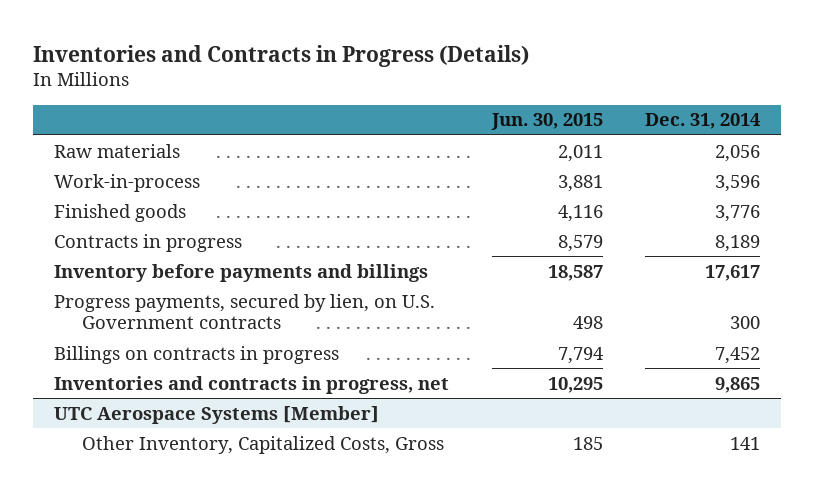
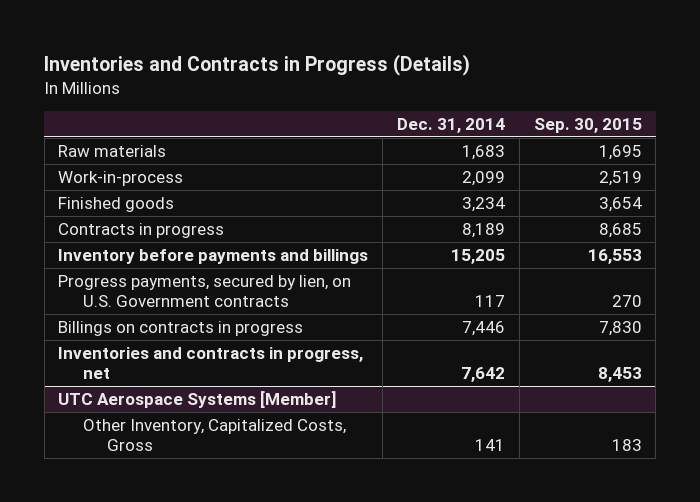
[490,113,603,131] Jun. 30, 2015 -> none
none -> [533,118,642,134] Sep. 30, 2015
[715,144,761,162] 2,056 -> [462,145,506,161] 1,683
[715,174,761,192] 3,596 -> [462,171,506,187] 2,099
[715,204,761,222] 3,776 -> [462,197,506,213] 3,234
[705,264,761,281] 17,617 -> [451,249,506,265] 15,205
[730,316,761,330] 300 -> [475,295,506,308] 117
[715,346,761,364] 7,452 -> [462,321,506,337] 7,446
[715,376,761,393] 9,865 -> [461,367,506,383] 7,642

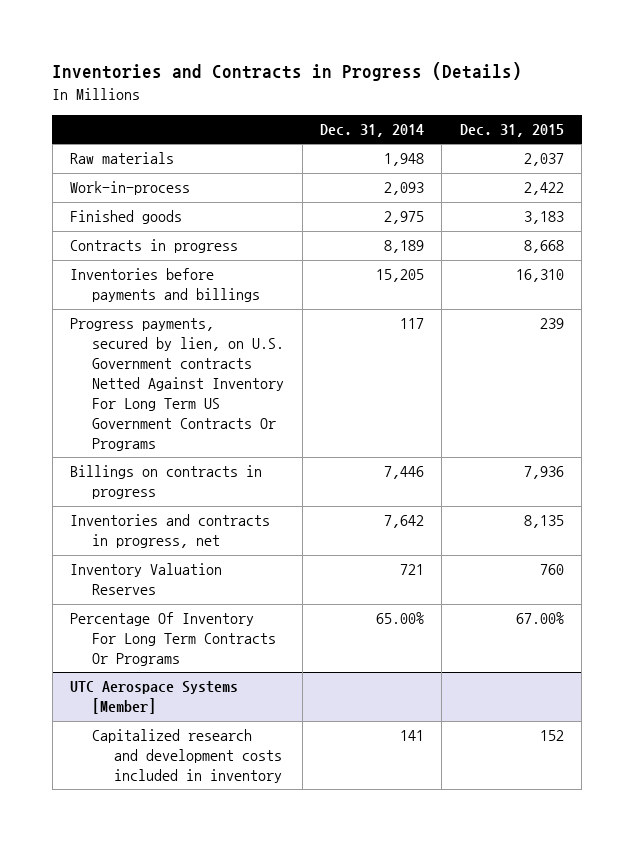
[533,118,642,134] Sep. 30, 2015 -> none
none -> [459,124,564,138] Dec. 31, 2015
[462,145,506,161] 1,683 -> [383,153,424,167] 1,948
[462,171,506,187] 2,099 -> [383,182,424,196] 2,093
[462,197,506,213] 3,234 -> [383,211,424,225] 2,975
[58,249,369,265] Inventory before payments and billings -> [70,268,261,303] Inventories before payments and billings
[58,275,352,308] Progress payments, secured by lien, on U.S. Government contracts -> [70,318,285,451] Progress payments, secured by lien, on U.S. Government contracts Netted Against Inventory For Long Term US Government Contracts Or Programs
none -> [70,563,223,596] Inventory Valuation Reserves
none -> [70,612,277,667] Percentage Of Inventory For Long Term Contracts Or Programs
[82,419,346,452] Other Inventory, Capitalized Costs, Gross -> [92,729,282,784] Capitalized research and development costs included in inventory

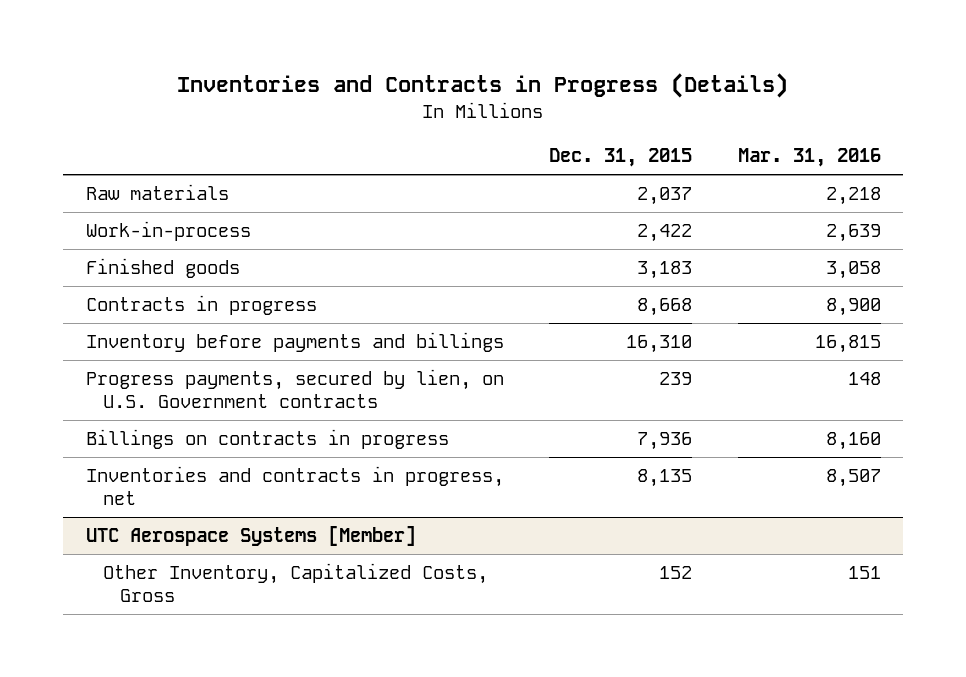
[319,124,424,138] Dec. 31, 2014 -> none
none -> [737,148,881,168] Mar. 31, 2016
[70,268,261,303] Inventories before payments and billings -> [85,332,504,353] Inventory before payments and billings
[70,318,285,451] Progress payments, secured by lien, on U.S. Government contracts Netted Against Inventory For Long Term US Government Contracts Or Programs -> [85,369,504,408] Progress payments, secured by lien, on U.S. Government contracts
[70,563,223,596] Inventory Valuation Reserves -> none
[70,612,277,667] Percentage Of Inventory For Long Term Contracts Or Programs -> none
[92,729,282,784] Capitalized research and development costs included in inventory -> [102,563,488,602] Other Inventory, Capitalized Costs, Gross

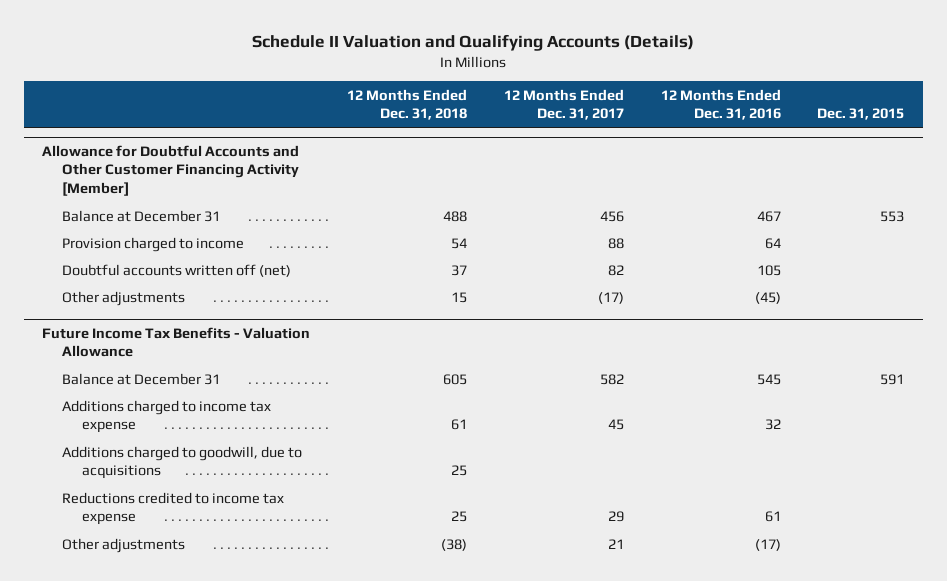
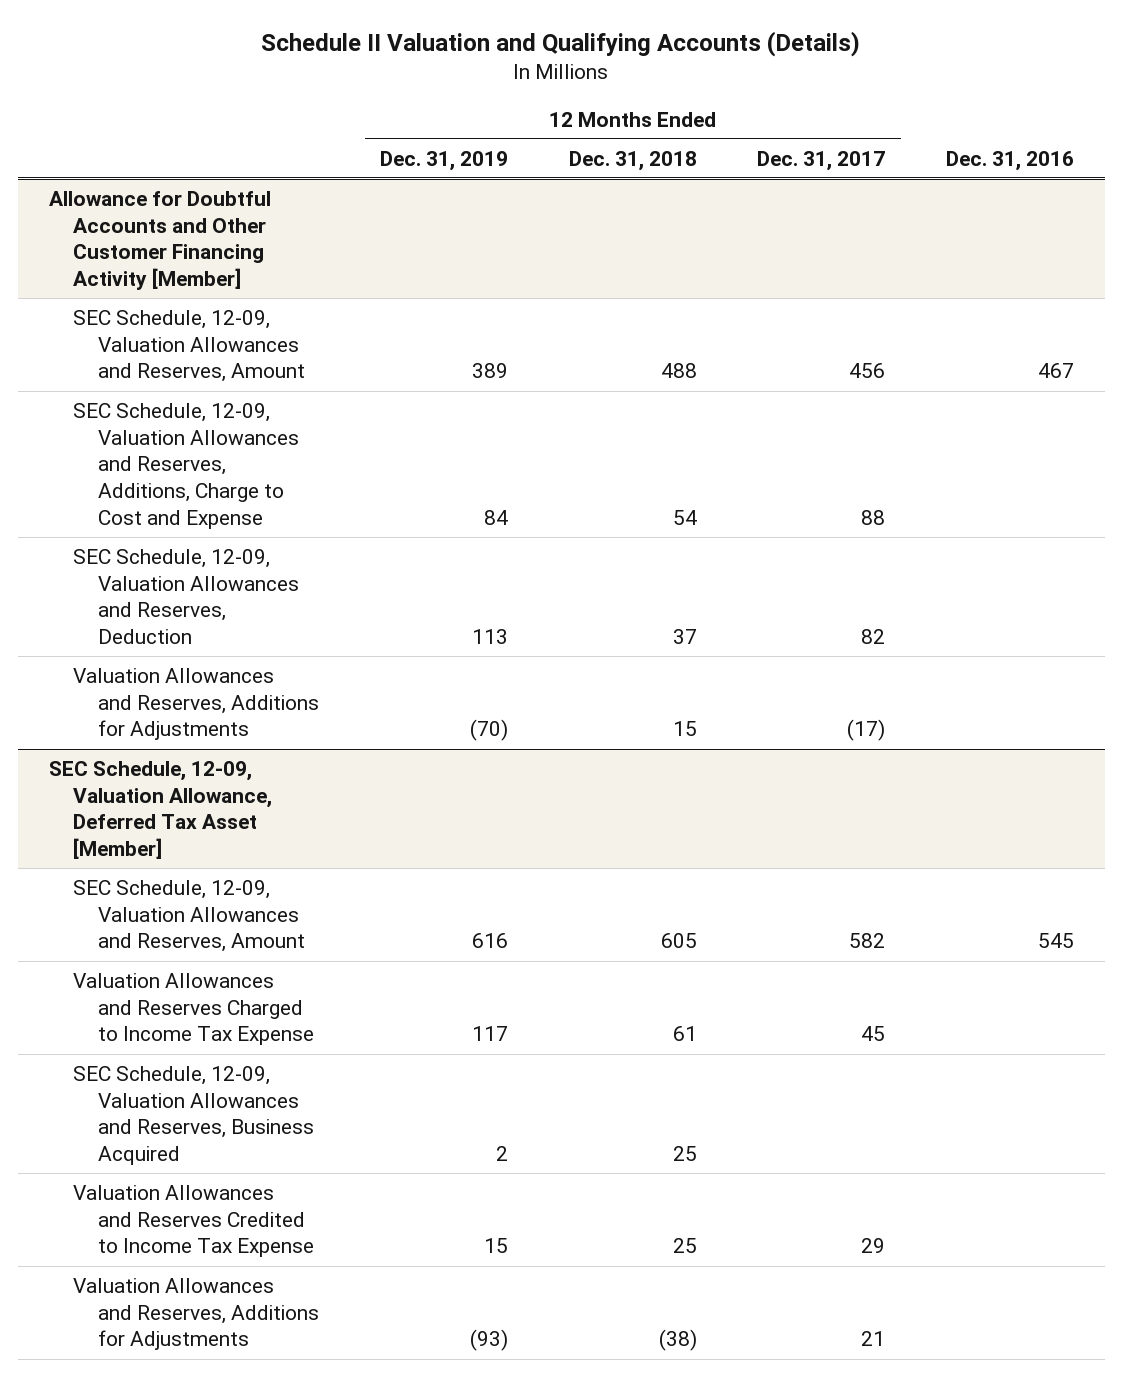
[660,88,781,121] 12 Months Ended Dec. 31, 2016 -> none
[817,108,905,121] Dec. 31, 2015 -> none
none -> [379,150,508,171] Dec. 31, 2019
none -> [946,150,1075,171] Dec. 31, 2016
[62,209,221,222] Balance at December 31 -> [73,309,306,383] SEC Schedule, 12-09, Valuation Allowances and Reserves, Amount
[62,236,245,252] Provision charged to income -> [73,402,300,530] SEC Schedule, 12-09, Valuation Allowances and Reserves, Additions, Charge to Cost and Expense
[62,263,292,277] Doubtful accounts written off (net) -> [73,548,300,645] SEC Schedule, 12-09, Valuation Allowances and Reserves, Deduction
[62,290,186,306] Other adjustments -> [73,667,320,741] Valuation Allowances and Reserves, Additions for Adjustments
[42,326,311,358] Future Income Tax Benefits - Valuation Allowance -> [48,760,273,860] SEC Schedule, 12-09, Valuation Allowance, Deferred Tax Asset [Member]
[62,372,221,385] Balance at December 31 -> [73,879,306,953] SEC Schedule, 12-09, Valuation Allowances and Reserves, Amount
[62,399,272,433] Additions charged to income tax expense -> [73,972,315,1046] Valuation Allowances and Reserves Charged to Income Tax Expense
[62,445,303,479] Additions charged to goodwill, due to acquisitions -> [73,1065,315,1166] SEC Schedule, 12-09, Valuation Allowances and Reserves, Business Acquired
[62,491,285,525] Reductions credited to income tax expense -> [73,1184,315,1258] Valuation Allowances and Reserves Credited to Income Tax Expense
[62,537,186,553] Other adjustments -> [73,1277,320,1351] Valuation Allowances and Reserves, Additions for Adjustments

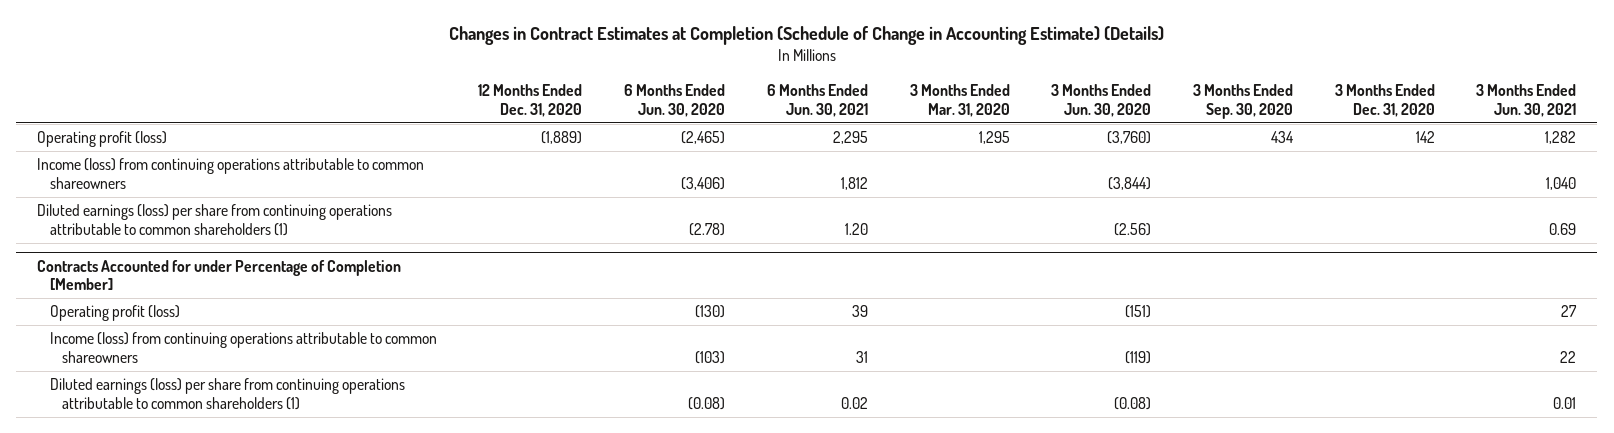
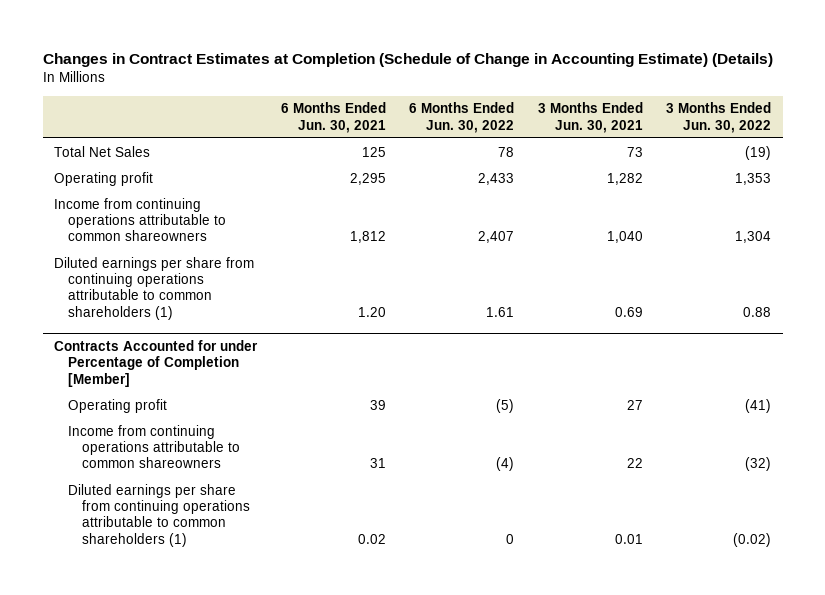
[478,84,583,117] 12 Months Ended Dec. 31, 2020 -> none
[624,84,726,117] 6 Months Ended Jun. 30, 2020 -> none
[909,84,1010,117] 3 Months Ended Mar. 31, 2020 -> none
[1051,84,1152,117] 3 Months Ended Jun. 30, 2020 -> none
[1193,84,1294,119] 3 Months Ended Sep. 30, 2020 -> none
[1334,84,1435,117] 3 Months Ended Dec. 31, 2020 -> none
none -> [409,102,515,133] 6 Months Ended Jun. 30, 2022
none -> [665,102,771,133] 3 Months Ended Jun. 30, 2022
none -> [54,145,151,157] Total Net Sales
[37,131,168,148] Operating profit (loss) -> [54,171,154,186] Operating profit
[37,158,425,189] Income (loss) from continuing operations attributable to common shareowners -> [54,197,227,242] Income from continuing operations attributable to common shareowners
[37,204,393,236] Diluted earnings (loss) per share from continuing operations attributable to common shareholders (1) -> [54,256,255,320] Diluted earnings per share from continuing operations attributable to common shareholders (1)
[49,305,180,322] Operating profit (loss) -> [68,398,168,413] Operating profit
[49,332,437,363] Income (loss) from continuing operations attributable to common shareowners -> [68,424,240,469] Income from continuing operations attributable to common shareowners
[49,378,405,410] Diluted earnings (loss) per share from continuing operations attributable to common shareholders (1) -> [68,483,250,547] Diluted earnings per share from continuing operations attributable to common shareholders (1)

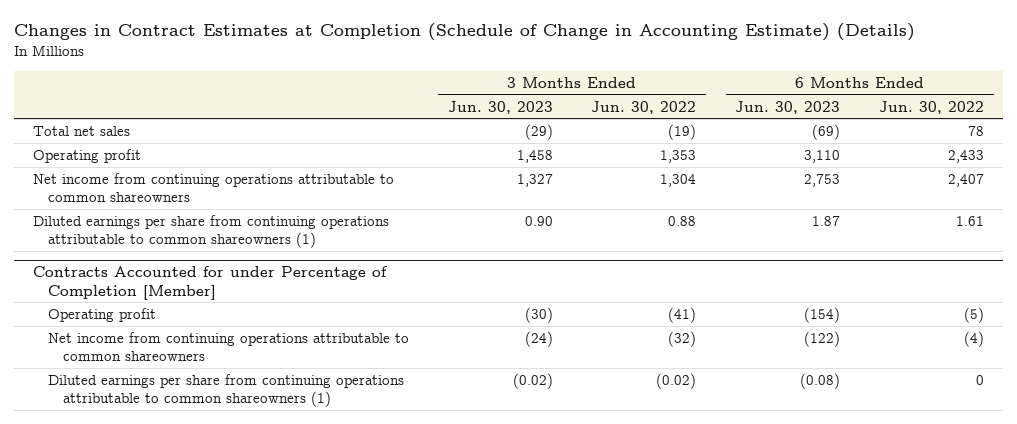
[280,102,386,133] 6 Months Ended Jun. 30, 2021 -> none
[537,102,643,133] 3 Months Ended Jun. 30, 2021 -> none
none -> [447,100,553,114] Jun. 30, 2023
none -> [735,100,841,114] Jun. 30, 2023
[54,145,151,157] Total Net Sales -> [32,125,130,136] Total net sales
[54,197,227,242] Income from continuing operations attributable to common shareowners -> [32,172,394,203] Net income from continuing operations attributable to common shareowners
[54,256,255,320] Diluted earnings per share from continuing operations attributable to common shareholders (1) -> [32,214,389,249] Diluted earnings per share from continuing operations attributable to common shareowners (1)
[68,424,240,469] Income from continuing operations attributable to common shareowners -> [47,331,409,362] Net income from continuing operations attributable to common shareowners
[68,483,250,547] Diluted earnings per share from continuing operations attributable to common shareholders (1) -> [47,373,404,408] Diluted earnings per share from continuing operations attributable to common shareowners (1)

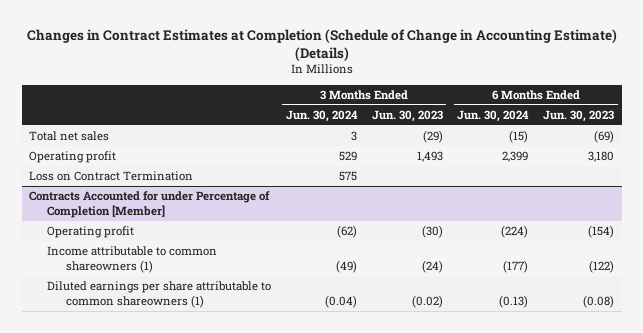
[591,100,697,114] Jun. 30, 2022 -> none
[878,100,984,114] Jun. 30, 2022 -> none
none -> [286,109,359,122] Jun. 30, 2024
none -> [457,109,530,122] Jun. 30, 2024
[32,172,394,203] Net income from continuing operations attributable to common shareowners -> none
[32,214,389,249] Diluted earnings per share from continuing operations attributable to common shareowners (1) -> none
[516,149,553,163] 1,458 -> [416,151,443,163] 1,493
[804,149,841,163] 3,110 -> [588,151,615,163] 3,180
none -> [29,171,194,182] Loss on Contract Termination
[47,331,409,362] Net income from continuing operations attributable to common shareowners -> [47,246,218,273] Income attributable to common shareowners (1)
[47,373,404,408] Diluted earnings per share from continuing operations attributable to common shareowners (1) -> [47,281,272,308] Diluted earnings per share attributable to common shareowners (1)

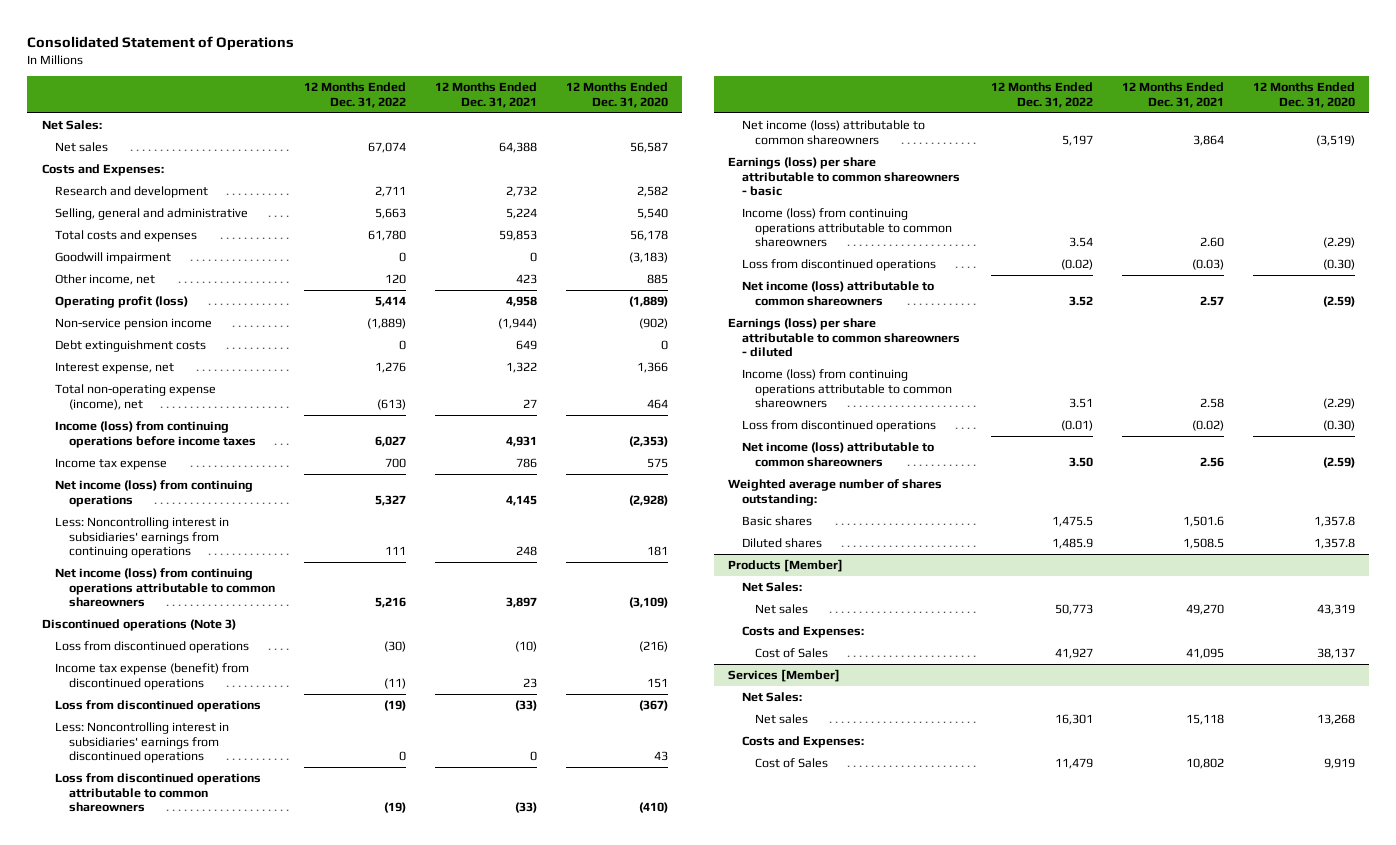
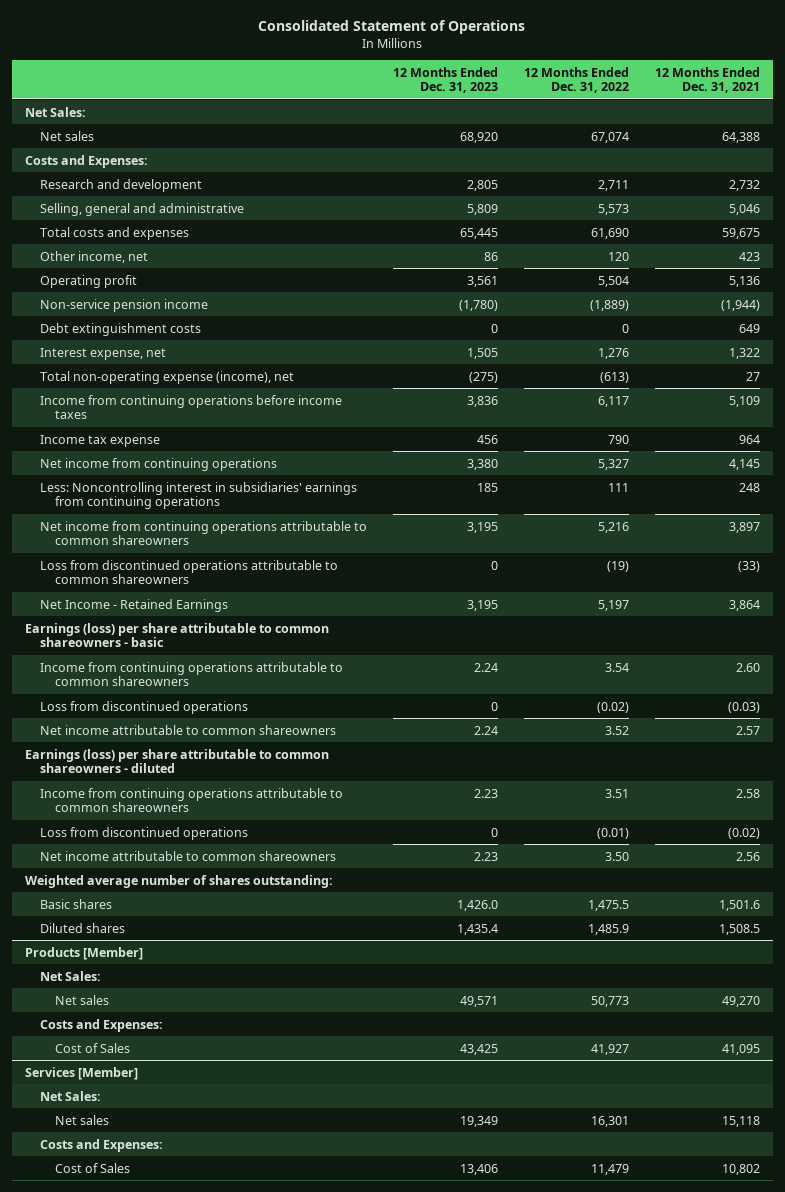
[565,82,668,108] 12 Months Ended Dec. 31, 2020 -> none
none -> [392,66,498,94] 12 Months Ended Dec. 31, 2023
[55,252,172,265] Goodwill impairment -> none
[374,208,406,220] 5,663 -> [597,203,629,215] 5,573
[505,208,537,220] 5,224 -> [728,203,760,215] 5,046
[367,230,406,242] 61,780 -> [590,227,629,239] 61,690
[498,230,537,242] 59,853 -> [721,227,760,239] 59,675
[55,296,189,309] Operating profit (loss) -> [40,274,138,288] Operating profit
[374,296,406,308] 5,414 -> [597,275,629,287] 5,504
[505,296,537,308] 4,958 -> [728,275,760,287] 5,136
[55,421,256,448] Income (loss) from continuing operations before income taxes -> [40,394,343,420] Income from continuing operations before income taxes
[374,435,406,447] 6,027 -> [597,395,629,407] 6,117
[505,435,537,447] 4,931 -> [728,395,760,407] 5,109
[384,458,406,469] 700 -> [607,434,629,444] 790
[515,458,537,469] 786 -> [738,434,760,444] 964
[55,480,254,507] Net income (loss) from continuing operations -> [40,457,278,471] Net income from continuing operations
[41,619,236,632] Discontinued operations (Note 3) -> none
[55,641,250,654] Loss from discontinued operations -> none
[55,663,250,690] Income tax expense (benefit) from discontinued operations -> none
[55,700,262,713] Loss from discontinued operations -> none
[55,722,230,764] Less: Noncontrolling interest in subsidiaries' earnings from discontinued operations -> none
[55,568,275,608] Net income (loss) from continuing operations attributable to common shareowners -> [40,520,368,546] Net income from continuing operations attributable to common shareowners
[741,120,925,145] Net income (loss) attributable to common shareowners -> [40,598,229,612] Net Income - Retained Earnings
[741,208,953,248] Income (loss) from continuing operations attributable to common shareowners -> [40,661,344,687] Income from continuing operations attributable to common shareowners
[741,281,934,306] Net income (loss) attributable to common shareowners -> [40,724,337,735] Net income attributable to common shareowners
[741,369,953,409] Income (loss) from continuing operations attributable to common shareowners -> [40,787,344,813] Income from continuing operations attributable to common shareowners
[741,442,934,467] Net income (loss) attributable to common shareowners -> [40,850,337,861] Net income attributable to common shareowners

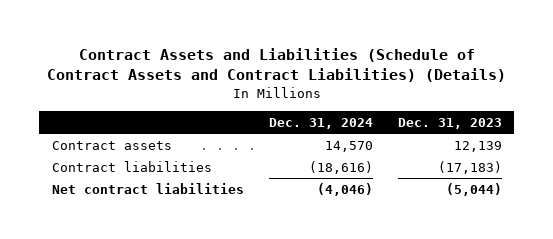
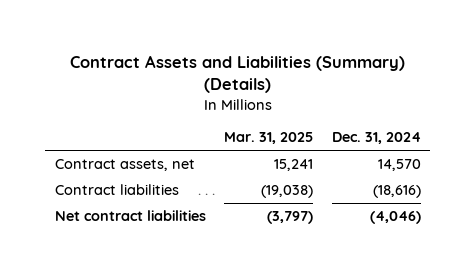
[46,47,506,82] Contract Assets and Liabilities (Schedule of Contract Assets and Contract Liabilities) (Details) -> [69,54,405,94] Contract Assets and Liabilities (Summary) (Details)
[397,117,502,129] Dec. 31, 2023 -> none
none -> [224,132,314,145] Mar. 31, 2025
[51,140,172,150] Contract assets -> [54,159,195,172] Contract assets, net

